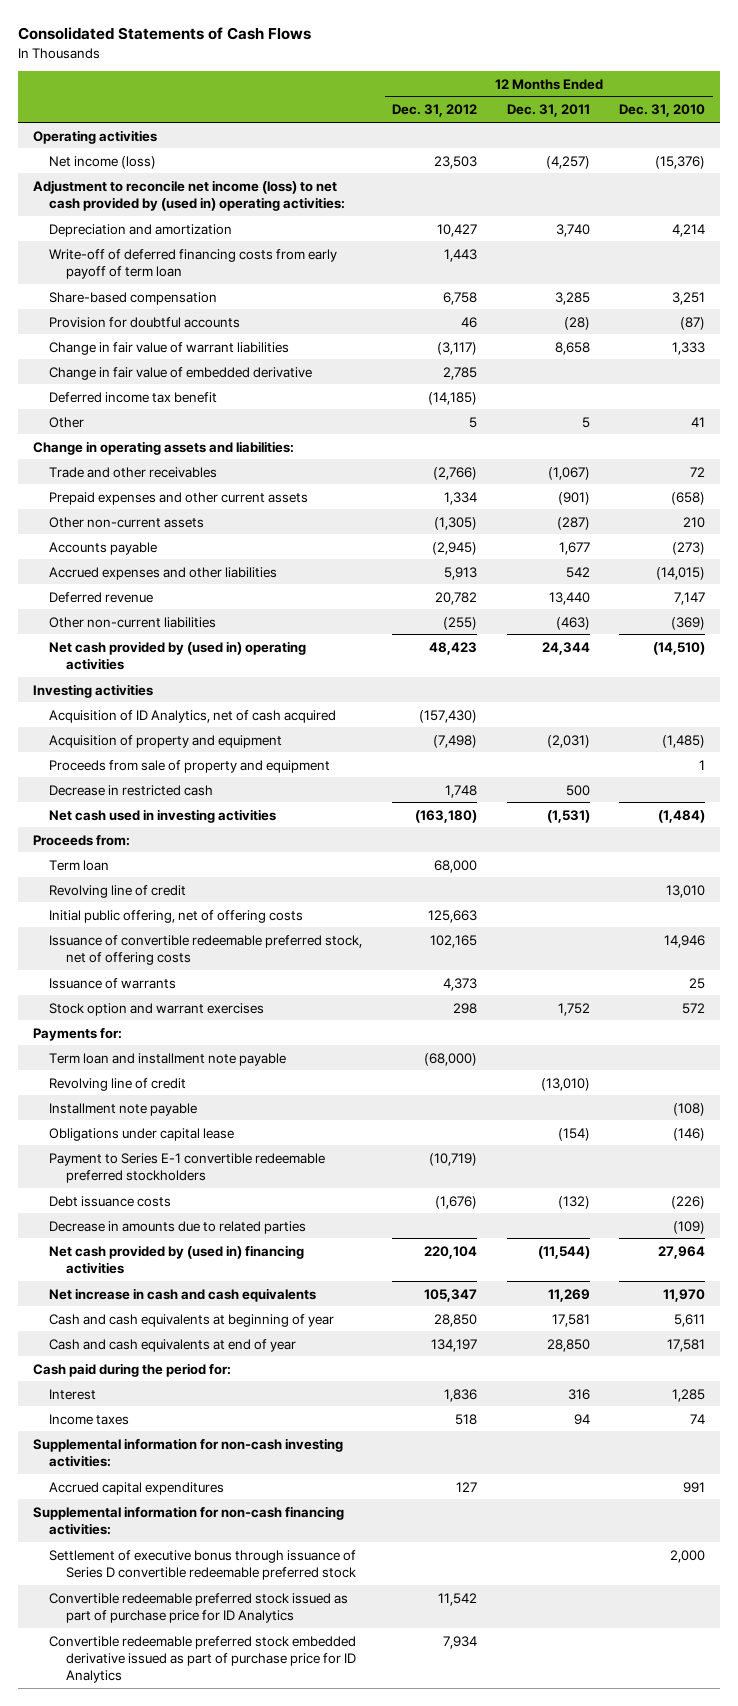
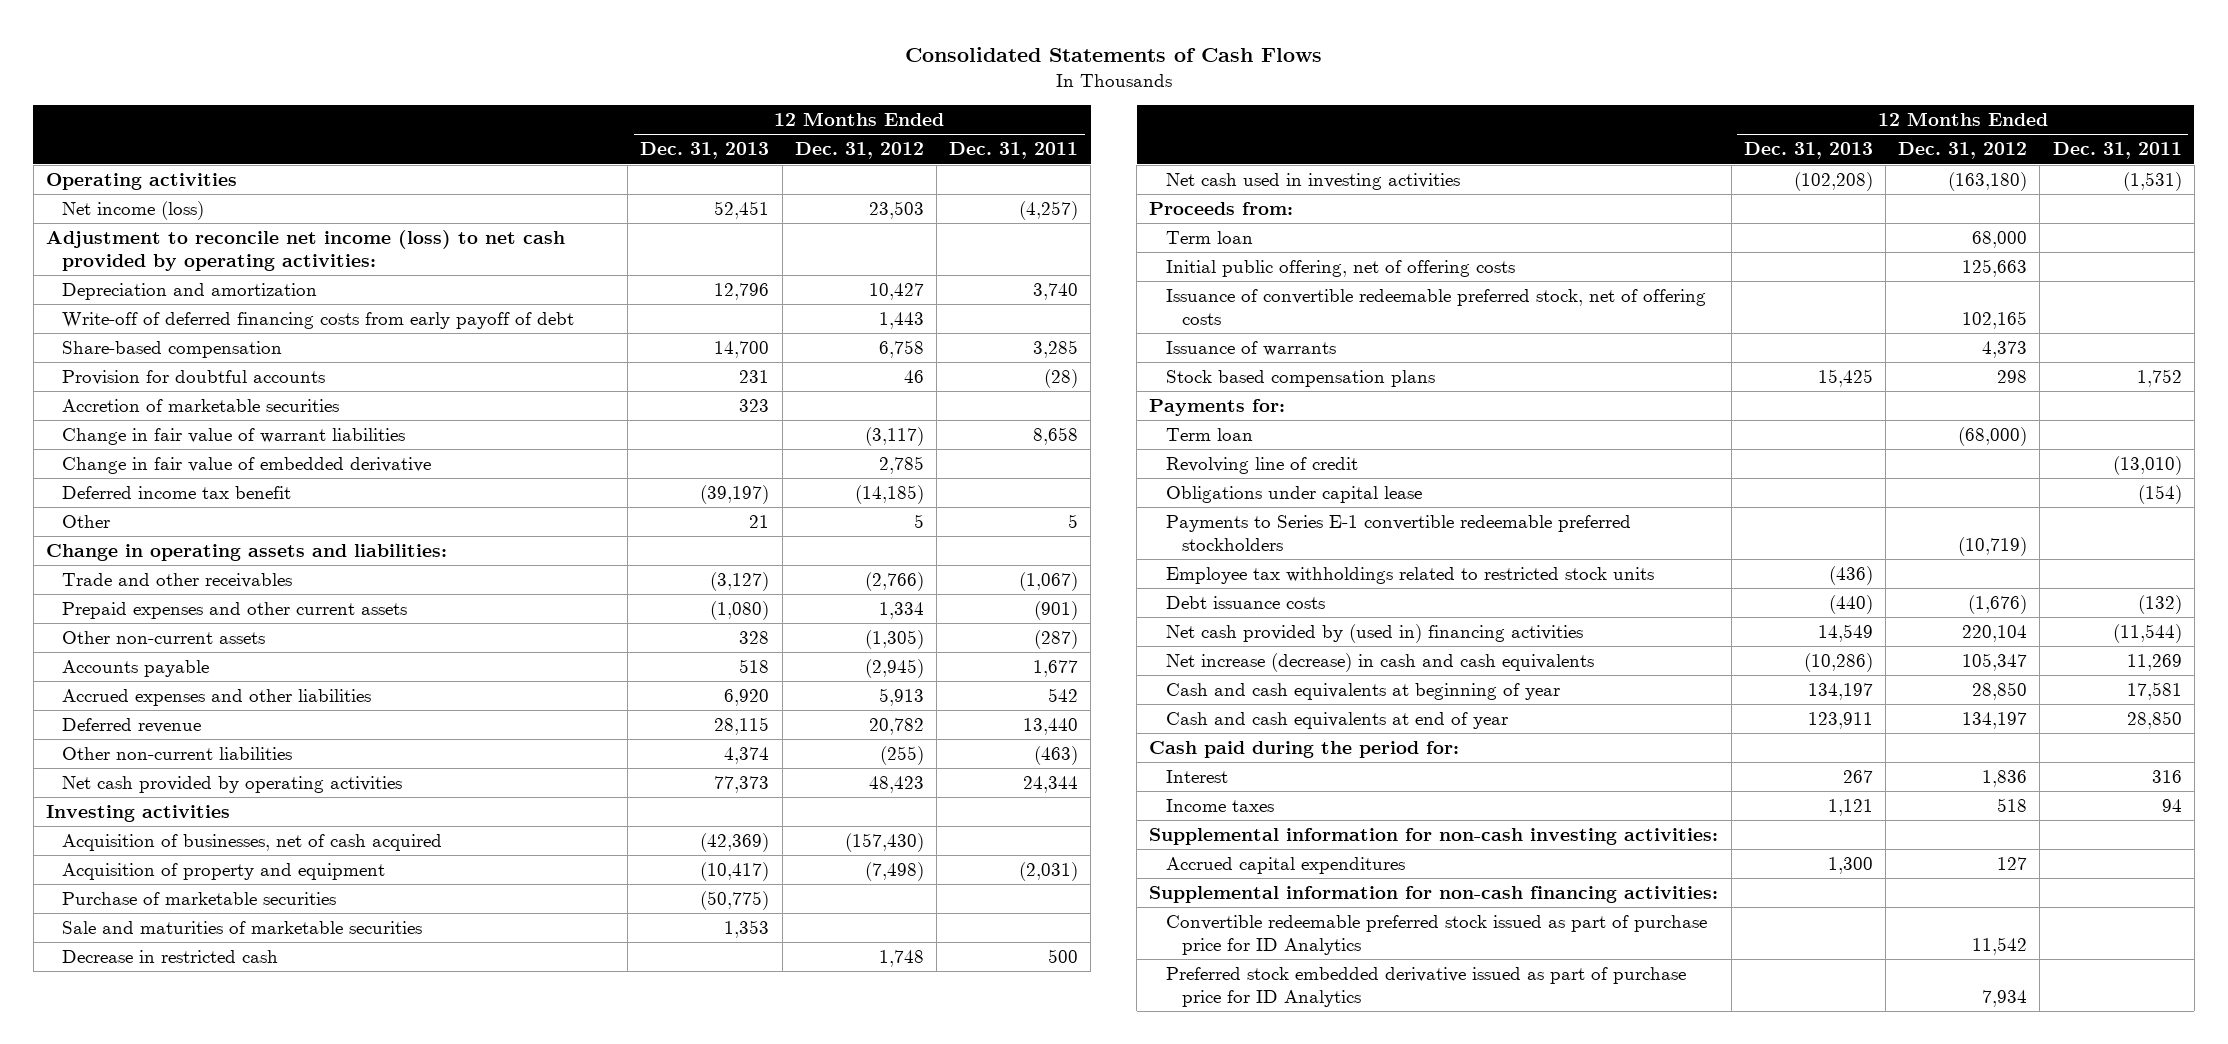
[619,104,706,118] Dec. 31, 2010 -> none
none -> [640,142,770,160] Dec. 31, 2013
[32,179,346,211] Adjustment to reconcile net income (loss) to net cash provided by (used in) operating activities: -> [46,230,566,272] Adjustment to reconcile net income (loss) to net cash provided by operating activities:
[49,248,338,279] Write-off of deferred financing costs from early payoff of term loan -> [62,312,575,330] Write-off of deferred financing costs from early payoff of debt
none -> [62,399,340,413] Accretion of marketable securities
[49,640,307,670] Net cash provided by (used in) operating activities -> [62,776,403,794] Net cash provided by operating activities
[49,709,337,723] Acquisition of ID Analytics, net of cash acquired -> [62,834,443,852] Acquisition of businesses, net of cash acquired
[49,759,331,773] Proceeds from sale of property and equipment -> none
none -> [62,892,337,906] Purchase of marketable securities
none -> [62,921,423,935] Sale and maturities of marketable securities
[49,884,187,898] Revolving line of credit -> none
[49,1002,265,1016] Stock option and warrant exercises -> [1165,370,1435,388] Stock based compensation plans
[49,1052,287,1066] Term loan and installment note payable -> [1165,428,1253,442] Term loan
[49,1102,198,1116] Installment note payable -> none
[49,1152,326,1183] Payment to Series E-1 convertible redeemable preferred stockholders -> [1165,515,1631,552] Payments to Series E-1 convertible redeemable preferred stockholders
none -> [1165,567,1654,585] Employee tax withholdings related to restricted stock units
[49,1220,307,1234] Decrease in amounts due to related parties -> none
[49,1287,317,1302] Net increase in cash and cash equivalents -> [1165,653,1594,673] Net increase (decrease) in cash and cash equivalents
[49,1549,357,1580] Settlement of executive bonus through issuance of Series D convertible redeemable preferred stock -> none
[49,1635,357,1683] Convertible redeemable preferred stock embedded derivative issued as part of purchase price for ID Analytics -> [1165,967,1686,1008] Preferred stock embedded derivative issued as part of purchase price for ID Analytics

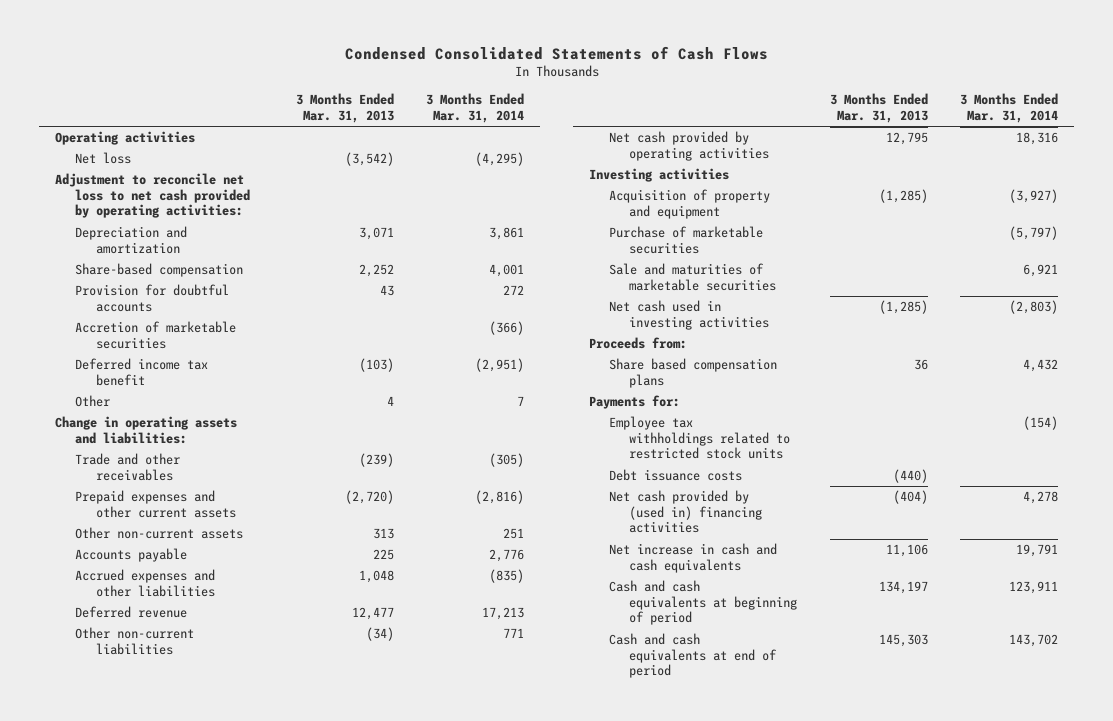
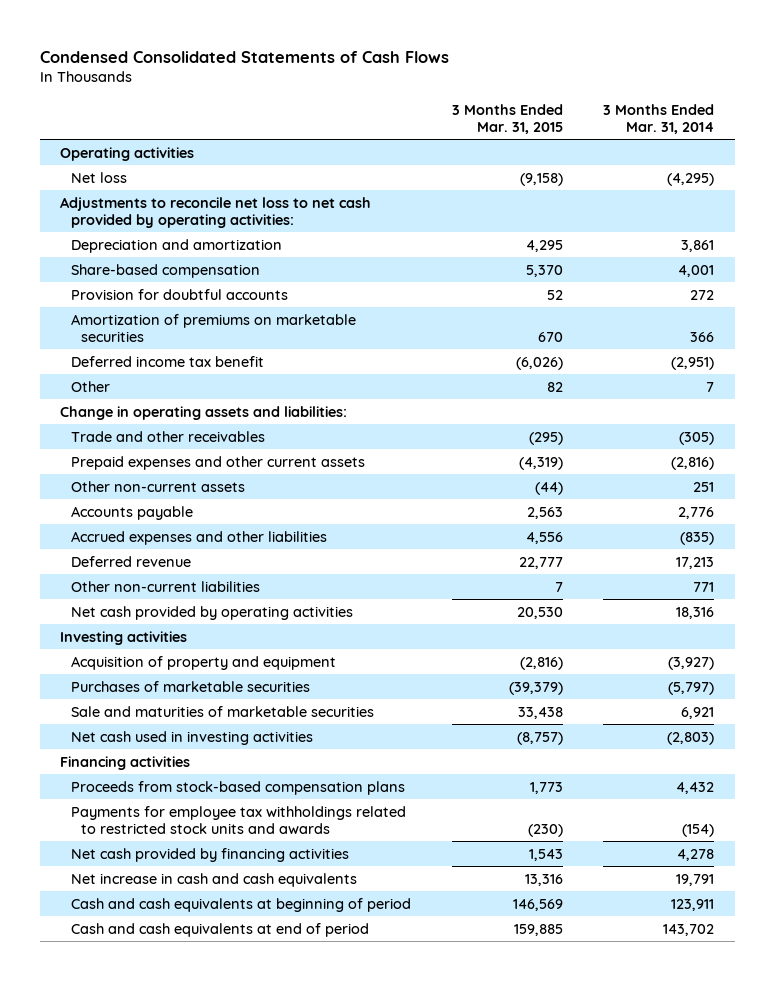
[295,93,394,123] 3 Months Ended Mar. 31, 2013 -> none
none -> [451,103,563,134] 3 Months Ended Mar. 31, 2015
[54,173,251,219] Adjustment to reconcile net loss to net cash provided by operating activities: -> [60,196,372,229] Adjustments to reconcile net loss to net cash provided by operating activities:
[75,321,237,349] Accretion of marketable securities -> [70,313,356,343] Amortization of premiums on marketable securities
[489,321,525,336] (366) -> [690,332,715,343] 366
[609,226,764,254] Purchase of marketable securities -> [70,680,310,692] Purchases of marketable securities
[588,337,687,350] Proceeds from: -> none
[588,395,680,410] Payments for: -> none
[609,469,743,482] Debt issuance costs -> none
none -> [60,755,191,770] Financing activities
[609,358,778,388] Share based compensation plans -> [70,780,405,795] Proceeds from stock-based compensation plans
[609,416,791,460] Employee tax withholdings related to restricted stock units -> [70,805,406,835] Payments for employee tax withholdings related to restricted stock units and awards
[609,490,763,534] Net cash provided by (used in) financing activities -> [70,847,349,862] Net cash provided by financing activities

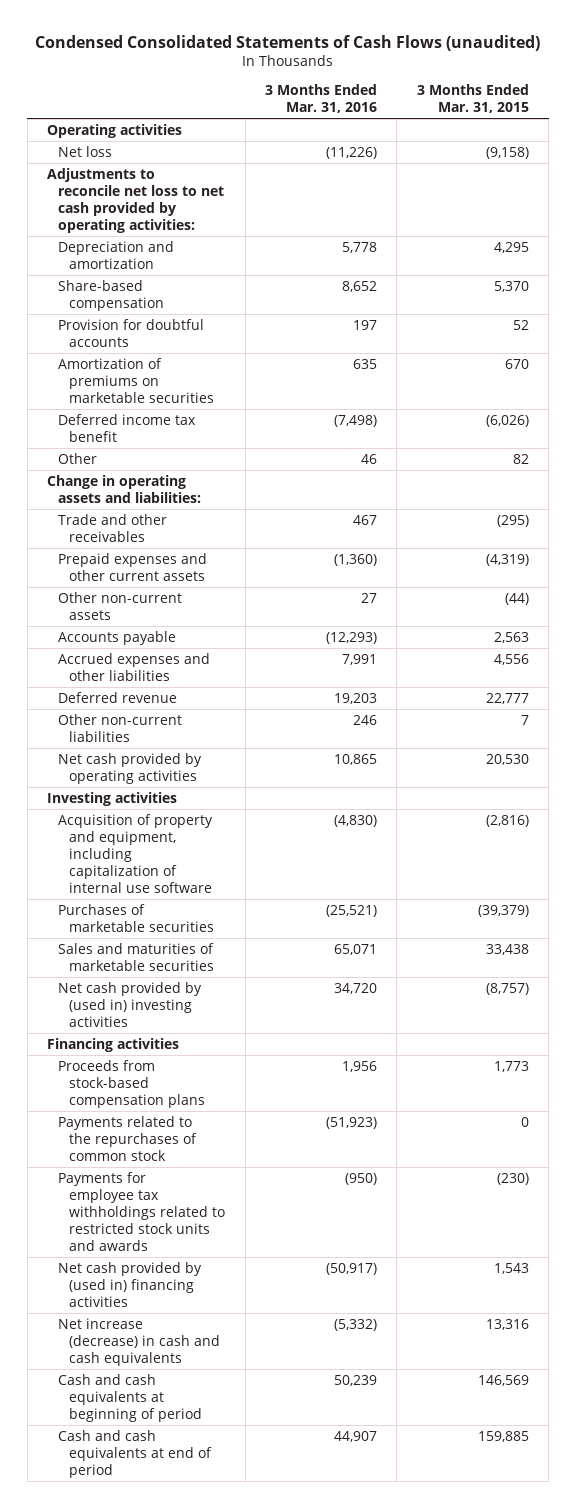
[39,50,449,63] Condensed Consolidated Statements of Cash Flows -> [34,35,540,52] Condensed Consolidated Statements of Cash Flows (unaudited)
[603,103,715,134] 3 Months Ended Mar. 31, 2014 -> none
none -> [265,84,378,114] 3 Months Ended Mar. 31, 2016
[70,655,336,670] Acquisition of property and equipment -> [58,813,214,894] Acquisition of property and equipment, including capitalization of internal use software
[70,705,374,717] Sale and maturities of marketable securities -> [58,942,215,971] Sales and maturities of marketable securities
[70,730,313,745] Net cash used in investing activities -> [58,981,203,1027] Net cash provided by (used in) investing activities
none -> [58,1115,198,1161] Payments related to the repurchases of common stock
[70,847,349,862] Net cash provided by financing activities -> [58,1261,203,1307] Net cash provided by (used in) financing activities
[70,872,357,887] Net increase in cash and cash equivalents -> [58,1317,221,1366] Net increase (decrease) in cash and cash equivalents

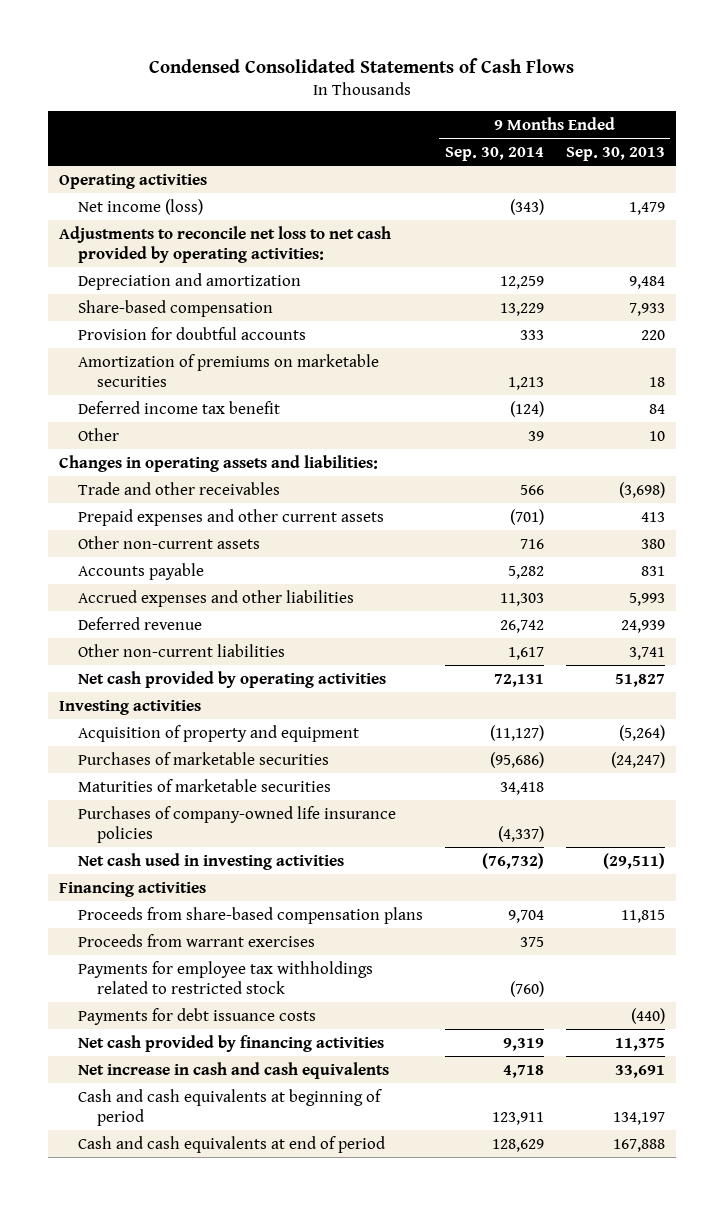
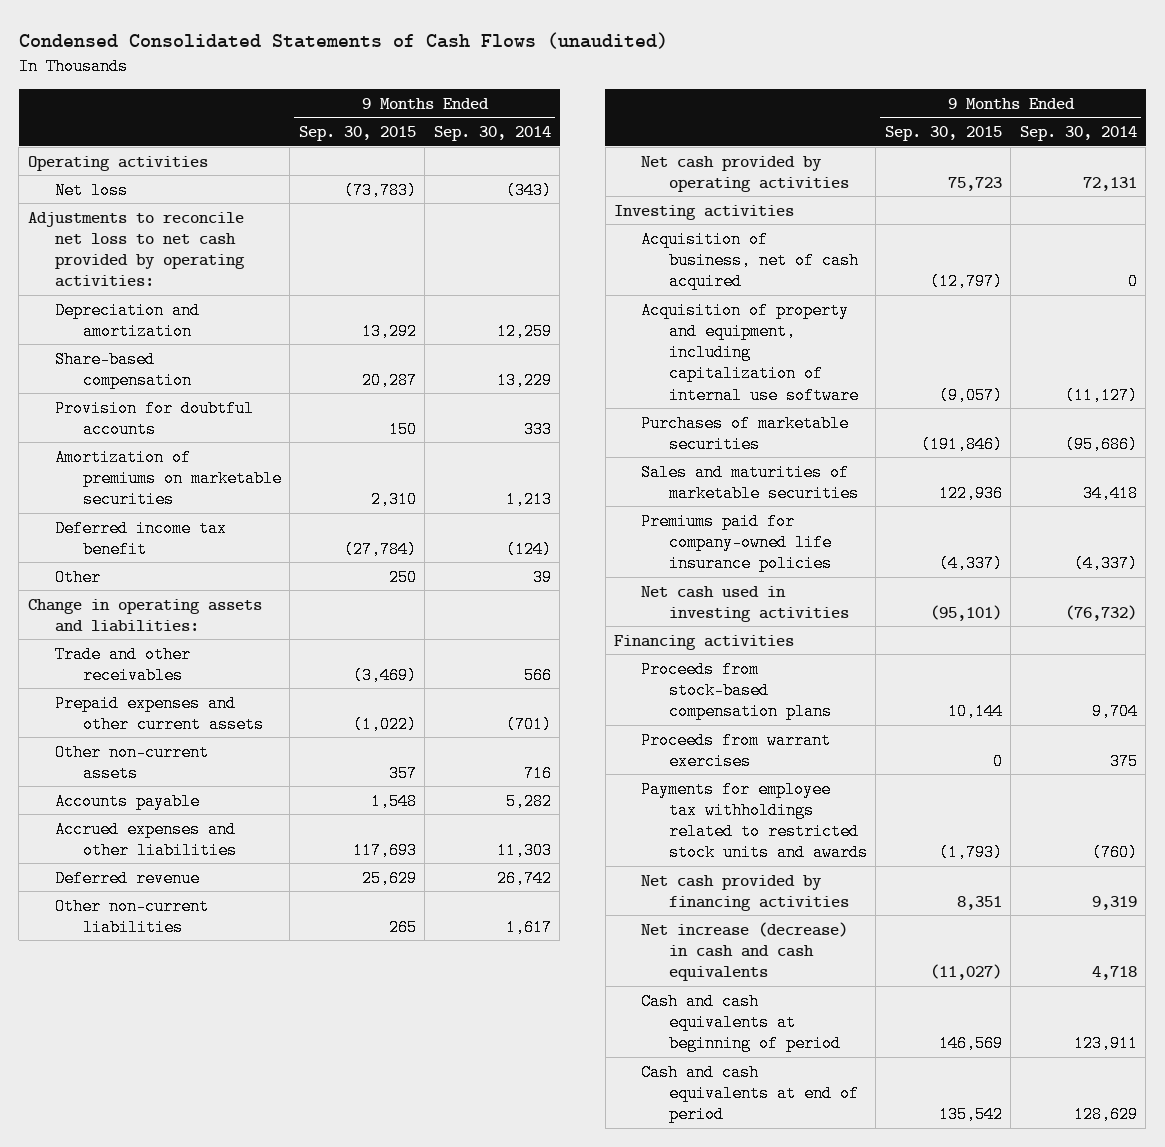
[148,58,574,74] Condensed Consolidated Statements of Cash Flows -> [18,31,668,49] Condensed Consolidated Statements of Cash Flows (unaudited)
[565,146,665,161] Sep. 30, 2013 -> none
none -> [298,126,416,142] Sep. 30, 2015
[78,198,204,215] Net income (loss) -> [55,181,129,199] Net loss
[58,454,378,472] Changes in operating assets and liabilities: -> [28,598,263,632] Change in operating assets and liabilities:
none -> [641,230,859,291] Acquisition of business, net of cash acquired
[78,724,360,742] Acquisition of property and equipment -> [641,301,859,404] Acquisition of property and equipment, including capitalization of internal use software
[78,778,332,792] Maturities of marketable securities -> [641,463,859,502] Sales and maturities of marketable securities
[78,805,397,843] Purchases of company-owned life insurance policies -> [641,512,832,573] Premiums paid for company-owned life insurance policies
[78,906,424,924] Proceeds from share-based compensation plans -> [641,660,832,721] Proceeds from stock-based compensation plans
[78,1007,317,1025] Payments for debt issuance costs -> none
[78,960,374,994] Payments for employee tax withholdings related to restricted stock -> [641,780,868,862] Payments for employee tax withholdings related to restricted stock units and awards
[78,1061,390,1079] Net increase in cash and cash equivalents -> [641,921,849,982] Net increase (decrease) in cash and cash equivalents

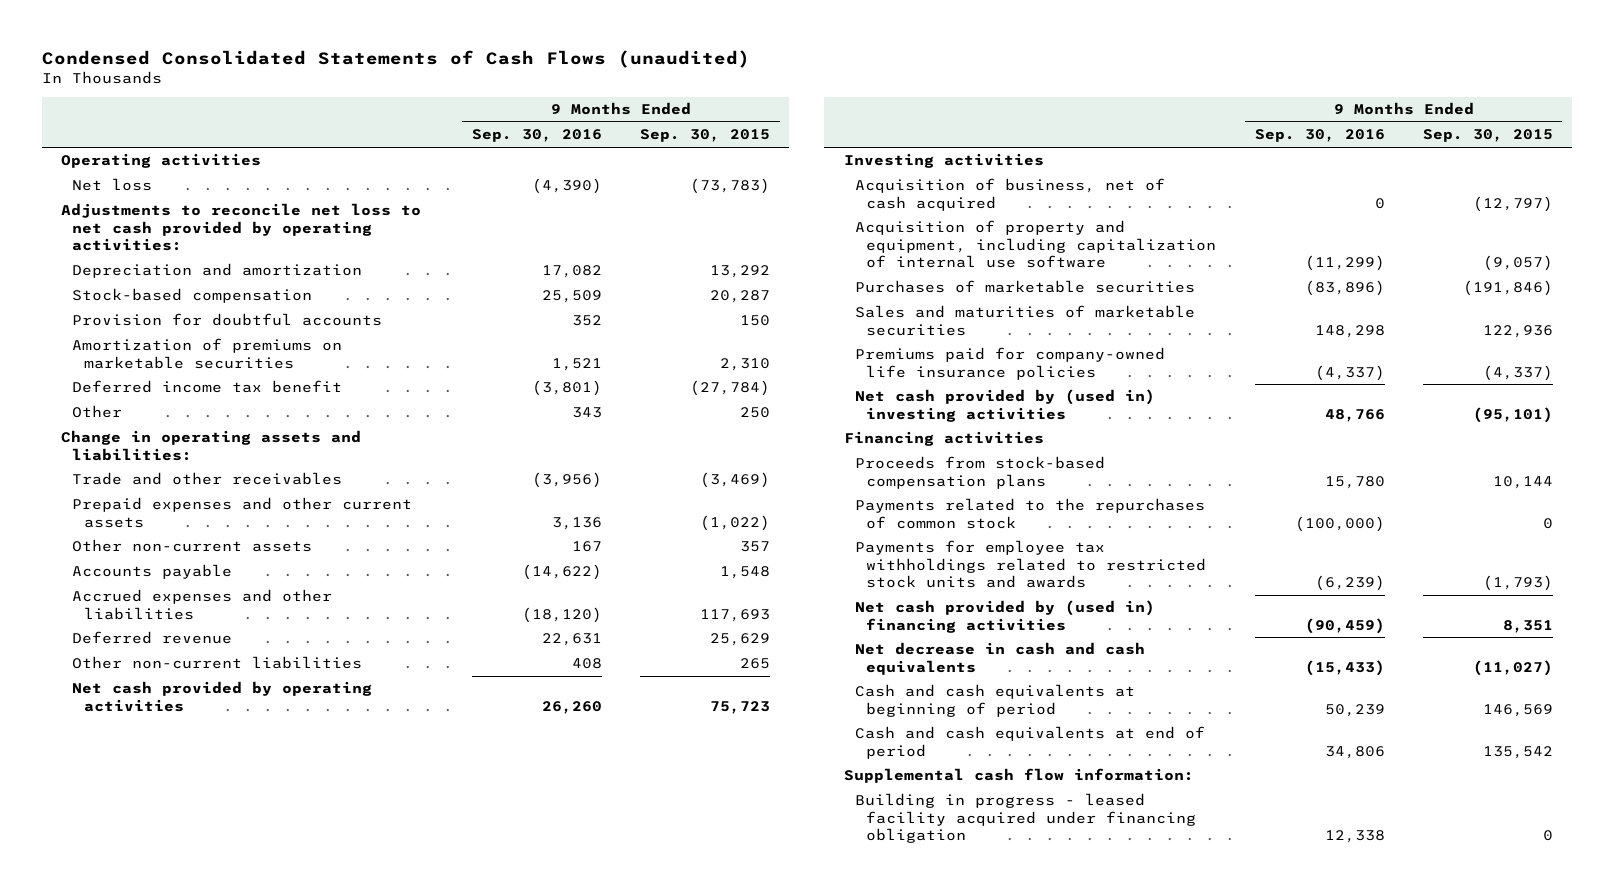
[433,126,551,142] Sep. 30, 2014 -> none
none -> [471,129,602,143] Sep. 30, 2016
[55,350,192,389] Share-based compensation -> [72,288,313,304] Stock-based compensation
[641,585,849,622] Net cash used in investing activities -> [854,389,1155,422] Net cash provided by (used in) investing activities
[641,731,832,770] Proceeds from warrant exercises -> none
none -> [854,498,1205,529] Payments related to the repurchases of common stock
[641,874,849,911] Net cash provided by financing activities -> [854,600,1155,633] Net cash provided by (used in) financing activities
[641,921,849,982] Net increase (decrease) in cash and cash equivalents -> [854,642,1145,675] Net decrease in cash and cash equivalents
none -> [843,768,1194,784] Supplemental cash flow information:
none -> [854,793,1197,844] Building in progress - leased facility acquired under financing obligation

